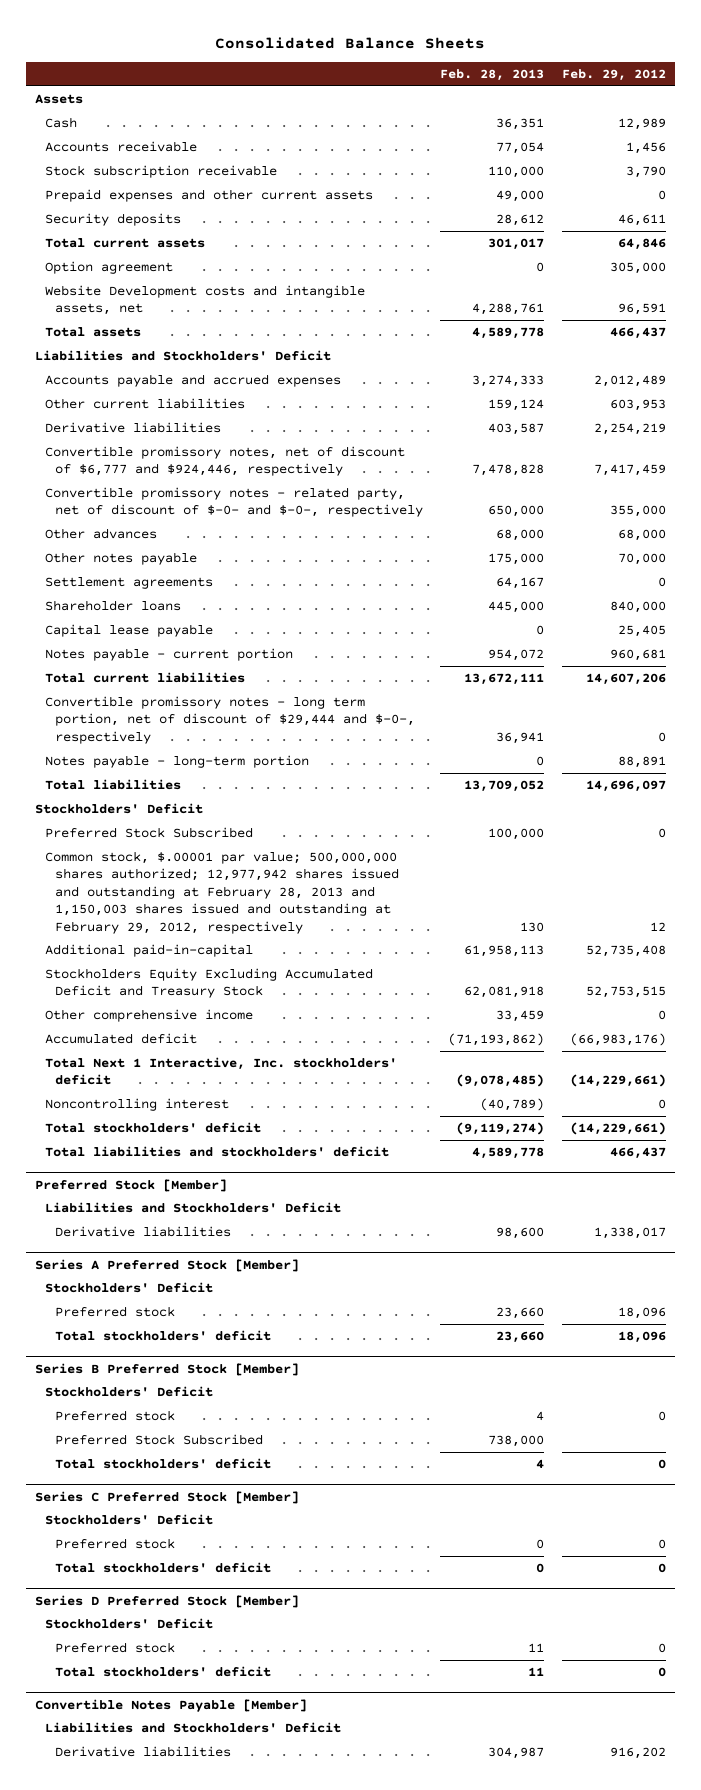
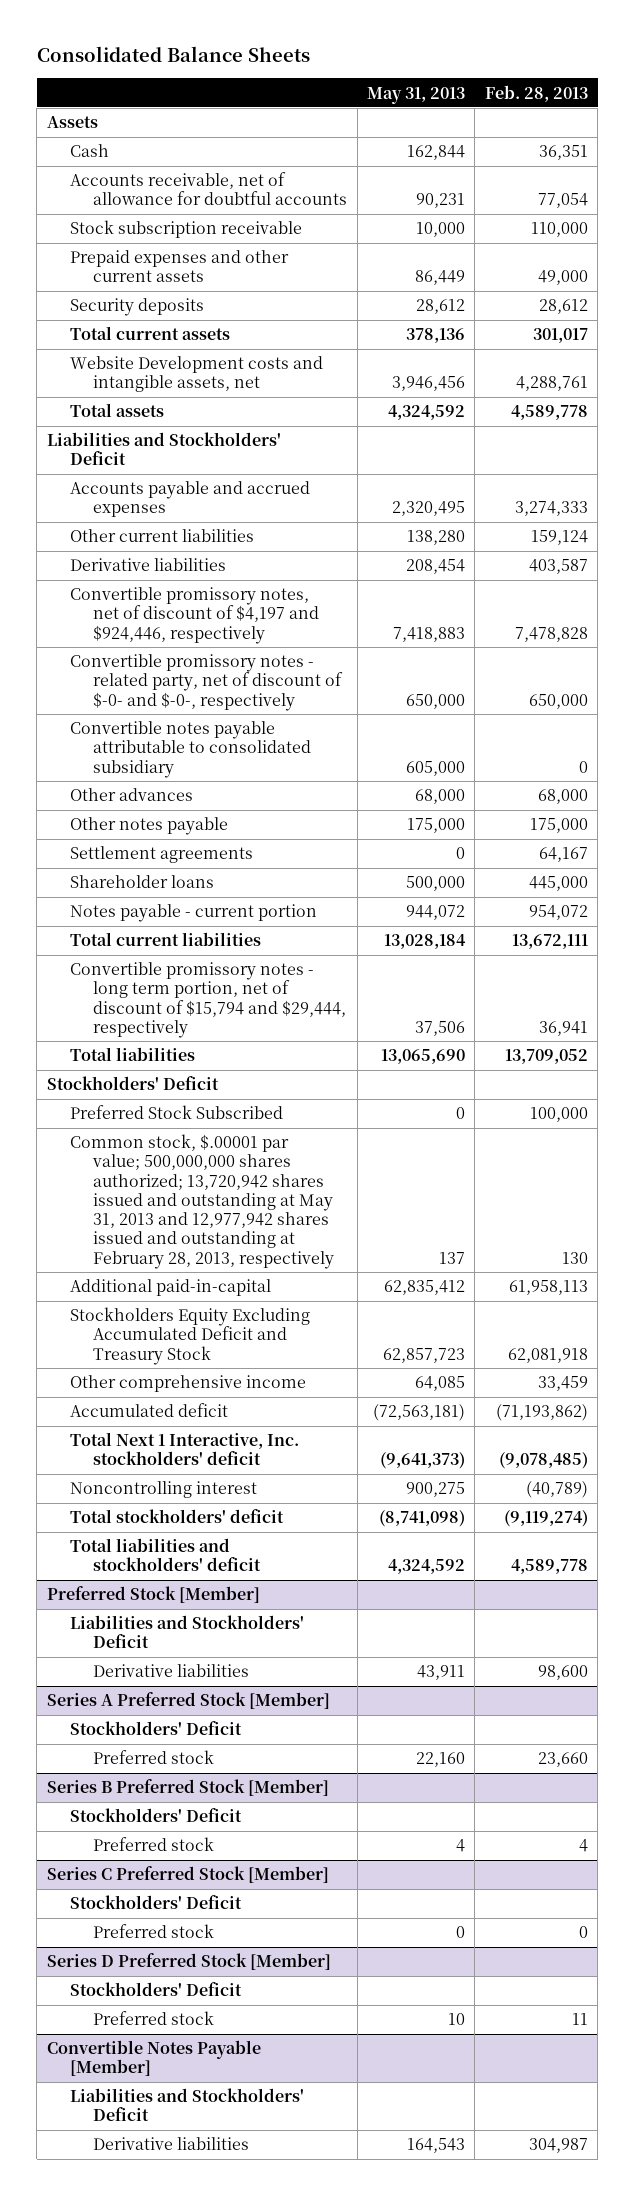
[561,69,666,82] Feb. 29, 2012 -> none
none -> [367,86,466,104] May 31, 2013
[44,141,197,153] Accounts receivable -> [70,172,348,206] Accounts receivable, net of allowance for doubtful accounts
[44,261,173,275] Option agreement -> none
[44,446,405,477] Convertible promissory notes, net of discount of $6,777 and $924,446, respectively -> [70,587,320,644] Convertible promissory notes, net of discount of $4,197 and $924,446, respectively
none -> [70,721,312,778] Convertible notes payable attributable to consolidated subsidiary
[44,624,213,638] Capital lease payable -> none
[44,755,309,769] Notes payable - long-term portion -> none
[44,696,415,744] Convertible promissory notes - long term portion, net of discount of $29,444 and $-0-, respectively -> [70,962,347,1038] Convertible promissory notes - long term portion, net of discount of $15,794 and $29,444, respectively
[44,851,399,934] Common stock, $.00001 par value; 500,000,000 shares authorized; 12,977,942 shares issued and outstanding at February 28, 2013 and 1,150,003 shares issued and outstanding at February 29, 2012, respectively -> [70,1134,335,1269] Common stock, $.00001 par value; 500,000,000 shares authorized; 13,720,942 shares issued and outstanding at May 31, 2013 and 12,977,942 shares issued and outstanding at February 28, 2013, respectively
[54,1330,271,1342] Total stockholders' deficit -> none
[54,1434,263,1446] Preferred Stock Subscribed -> none
[54,1458,271,1470] Total stockholders' deficit -> none
[54,1562,271,1574] Total stockholders' deficit -> none
[54,1666,271,1678] Total stockholders' deficit -> none

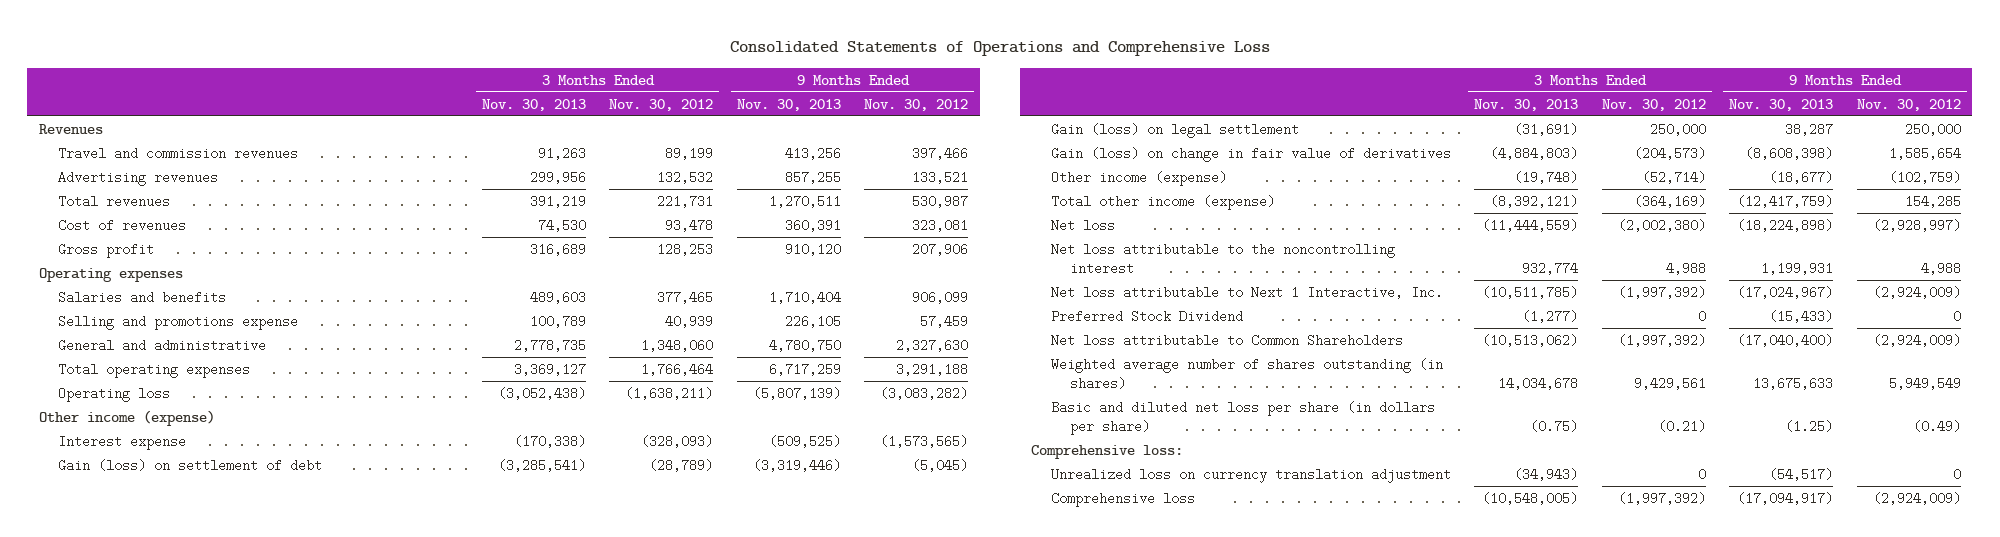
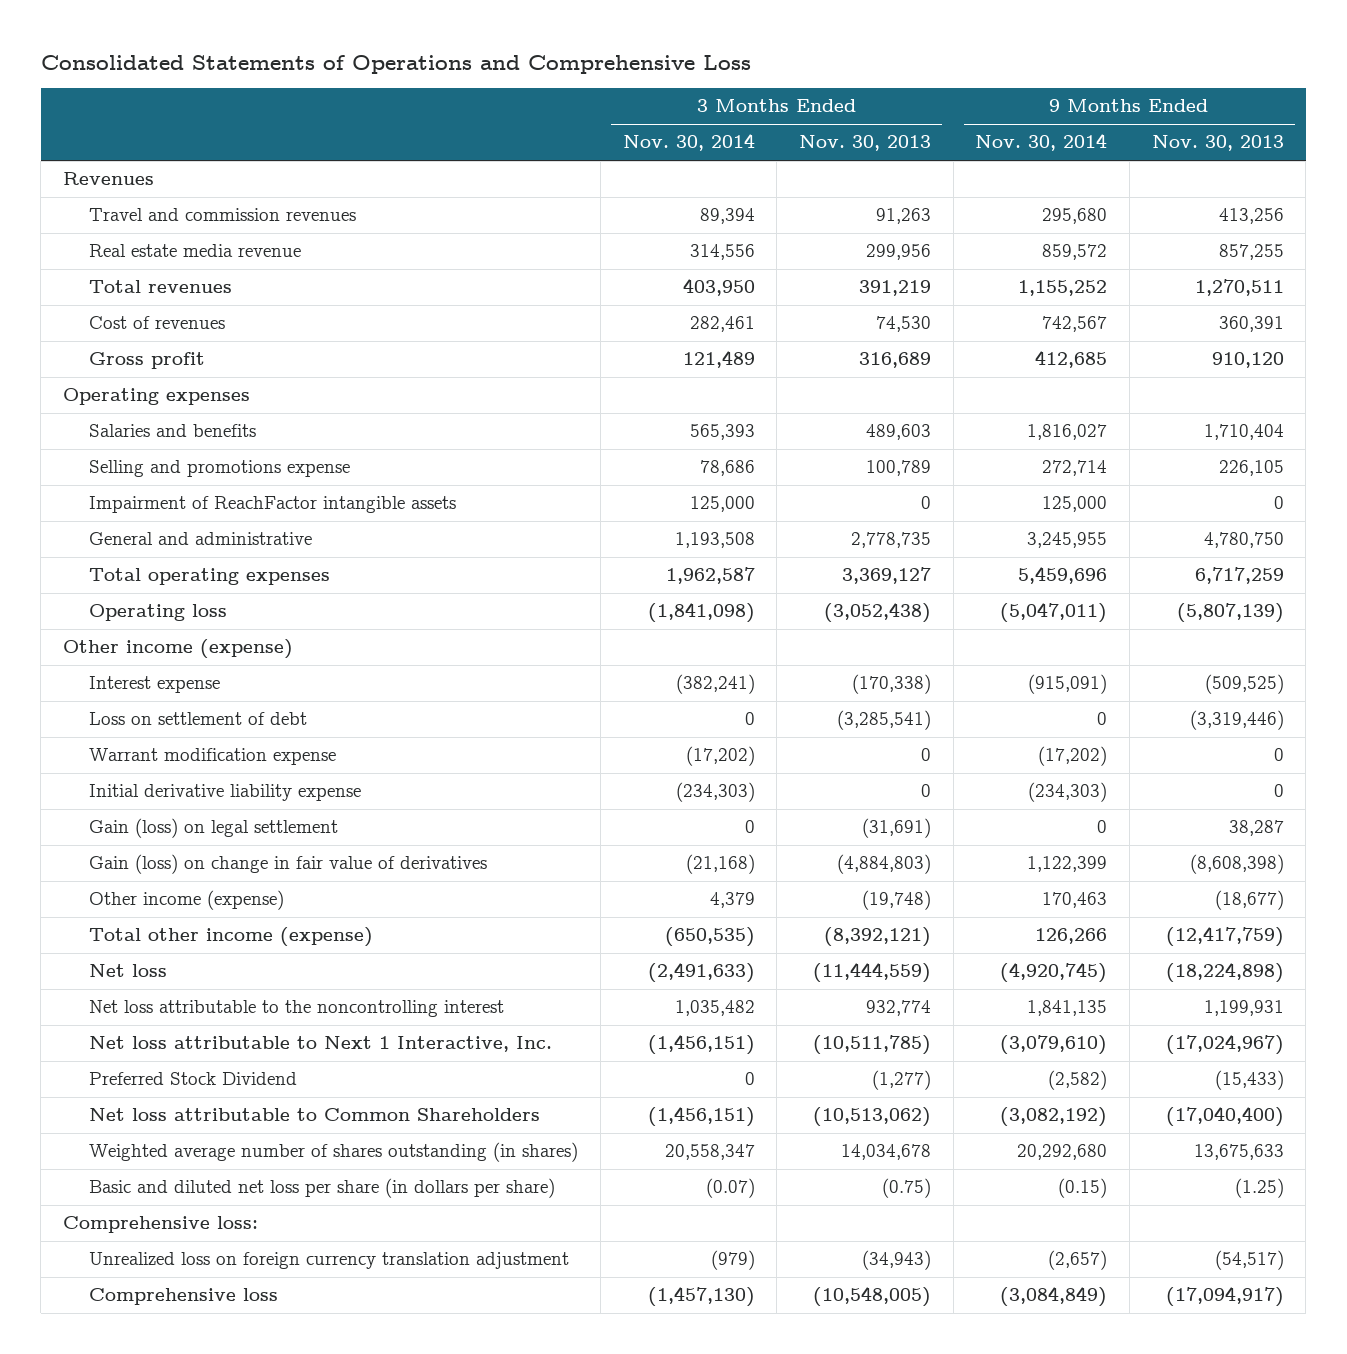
[609,98,714,111] Nov. 30, 2012 -> none
[864,98,969,111] Nov. 30, 2012 -> none
none -> [622,133,755,152] Nov. 30, 2014
none -> [975,133,1108,152] Nov. 30, 2014
[58,170,219,186] Advertising revenues -> [89,244,302,258] Real estate media revenue
none -> [89,496,457,514] Impairment of ReachFactor intangible assets
[58,458,323,472] Gain (loss) on settlement of debt -> [89,712,308,726] Loss on settlement of debt
none -> [89,748,337,766] Warrant modification expense
none -> [89,784,362,802] Initial derivative liability expense
[1050,467,1451,483] Unrealized loss on currency translation adjustment -> [89,1252,570,1270] Unrealized loss on foreign currency translation adjustment

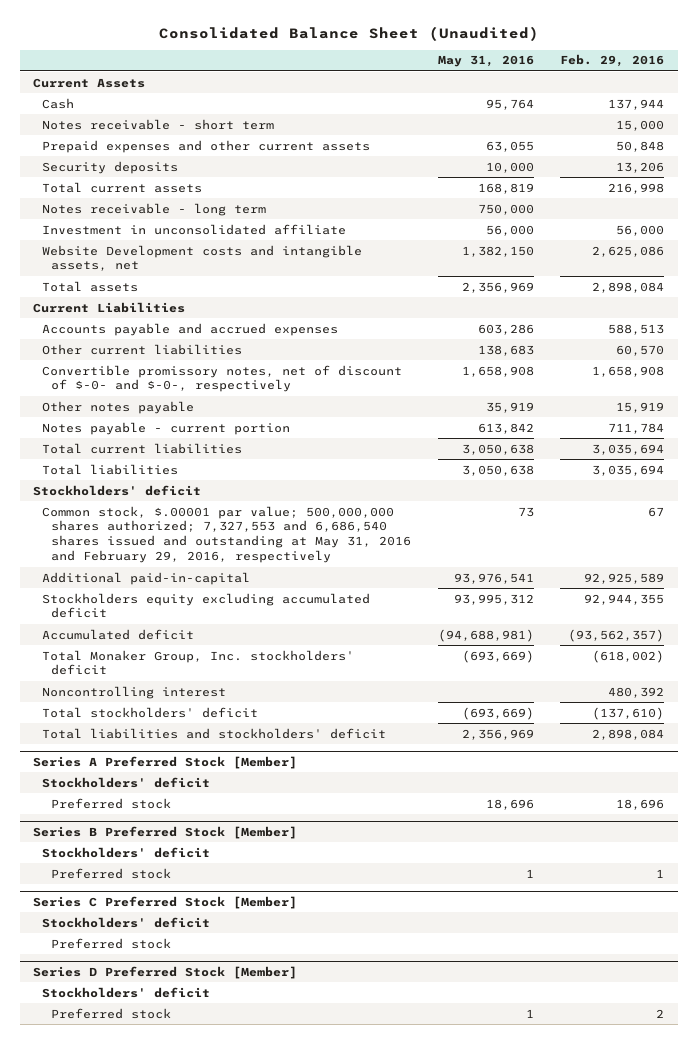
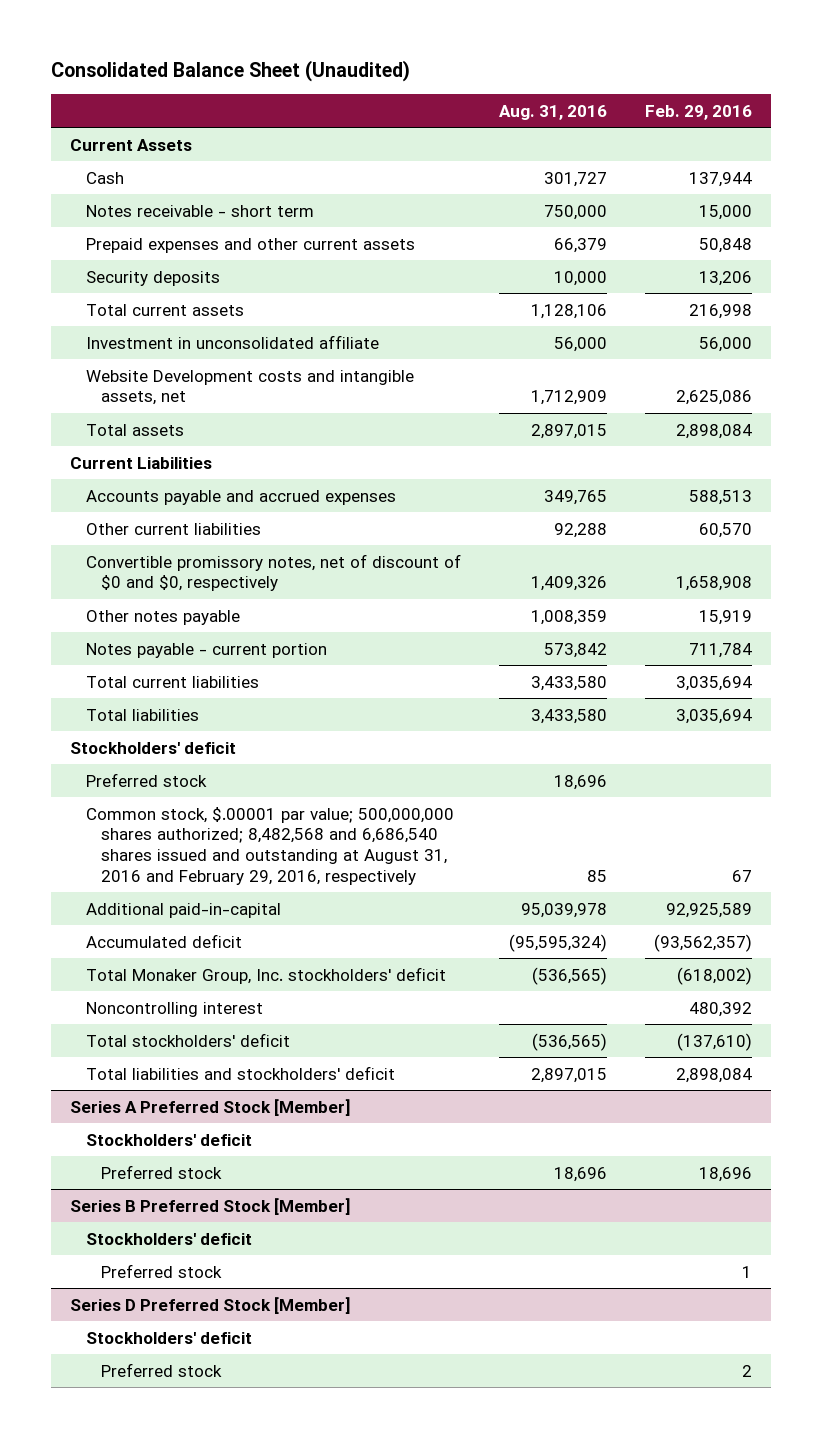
[437,55,534,68] May 31, 2016 -> none
none -> [498,104,607,120] Aug. 31, 2016
[42,202,267,216] Notes receivable - long term -> none
[42,364,403,393] Convertible promissory notes, net of discount of $-0- and $-0-, respectively -> [85,553,461,592] Convertible promissory notes, net of discount of $0 and $0, respectively
none -> [85,772,207,787] Preferred stock
[42,505,412,564] Common stock, $.00001 par value; 500,000,000 shares authorized; 7,327,553 and 6,686,540 shares issued and outstanding at May 31, 2016 and February 29, 2016, respectively -> [85,806,454,885] Common stock, $.00001 par value; 500,000,000 shares authorized; 8,482,568 and 6,686,540 shares issued and outstanding at August 31, 2016 and February 29, 2016, respectively
[42,592,371,619] Stockholders equity excluding accumulated deficit -> none
[33,895,298,909] Series C Preferred Stock [Member] -> none
[42,916,211,928] Stockholders' deficit -> none
[51,937,172,949] Preferred stock -> none

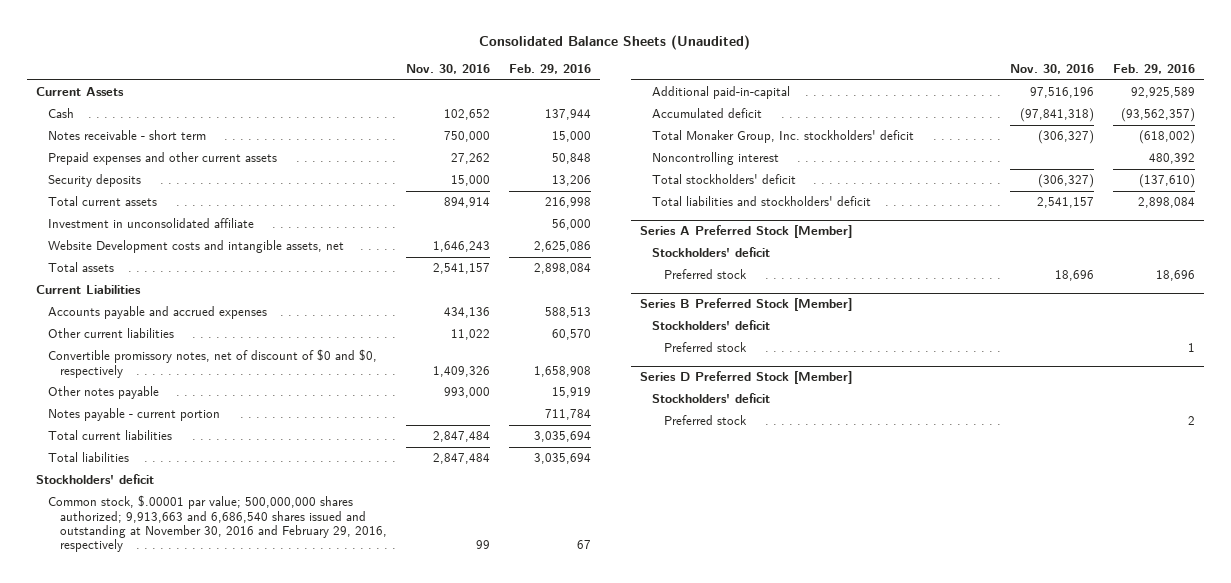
[50,60,410,83] Consolidated Balance Sheet (Unaudited) -> [479,34,751,50] Consolidated Balance Sheets (Unaudited)
[498,104,607,120] Aug. 31, 2016 -> none
none -> [405,64,490,75] Nov. 30, 2016
[85,772,207,787] Preferred stock -> none
[85,806,454,885] Common stock, $.00001 par value; 500,000,000 shares authorized; 8,482,568 and 6,686,540 shares issued and outstanding at August 31, 2016 and February 29, 2016, respectively -> [47,495,388,553] Common stock, $.00001 par value; 500,000,000 shares authorized; 9,913,663 and 6,686,540 shares issued and outstanding at November 30, 2016 and February 29, 2016, respectively

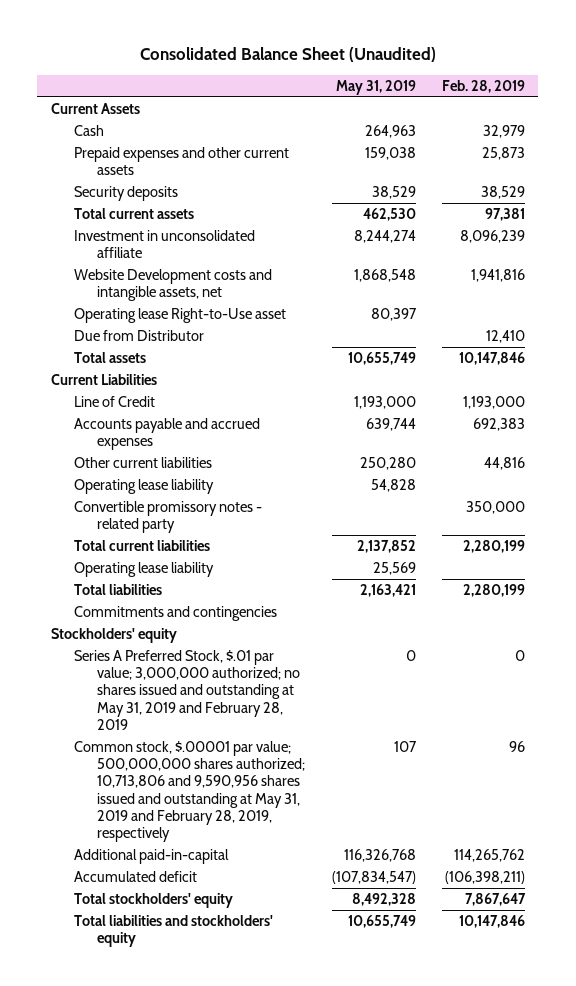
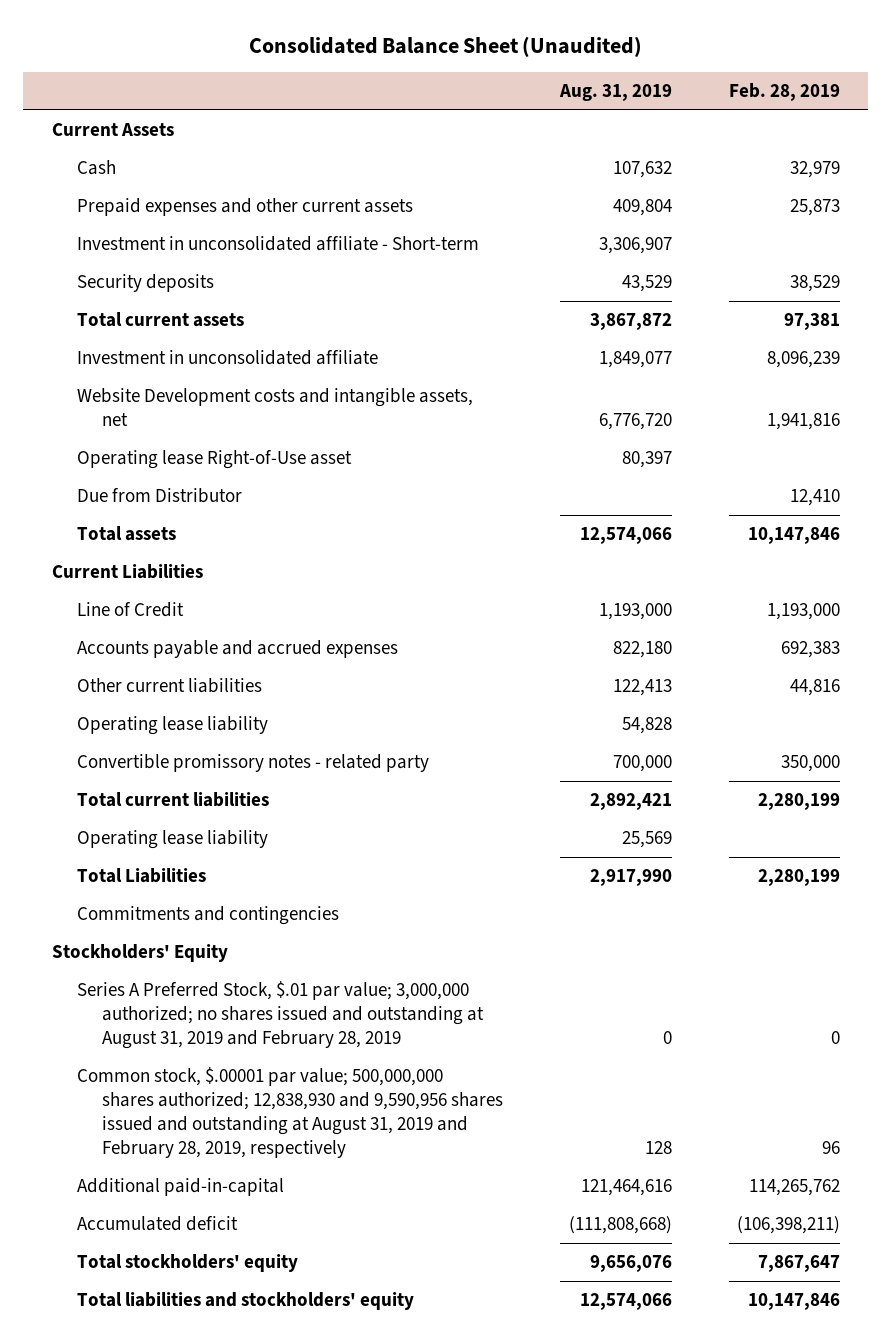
[335,79,416,95] May 31, 2019 -> none
none -> [558,84,672,102] Aug. 31, 2019
none -> [77,236,480,252] Investment in unconsolidated affiliate - Short-term
[73,308,286,324] Operating lease Right-to-Use asset -> [77,450,353,470] Operating lease Right-of-Use asset
[73,584,162,596] Total liabilities -> [77,868,207,884] Total Liabilities
[50,628,177,644] Stockholders' equity -> [51,944,228,963] Stockholders' Equity
[73,650,301,730] Series A Preferred Stock, $.01 par value; 3,000,000 authorized; no shares issued and outstanding at May 31, 2019 and February 28, 2019 -> [77,981,485,1050] Series A Preferred Stock, $.01 par value; 3,000,000 authorized; no shares issued and outstanding at August 31, 2019 and February 28, 2019
[73,741,306,843] Common stock, $.00001 par value; 500,000,000 shares authorized; 10,713,806 and 9,590,956 shares issued and outstanding at May 31, 2019 and February 28, 2019, respectively -> [77,1067,504,1159] Common stock, $.00001 par value; 500,000,000 shares authorized; 12,838,930 and 9,590,956 shares issued and outstanding at August 31, 2019 and February 28, 2019, respectively

